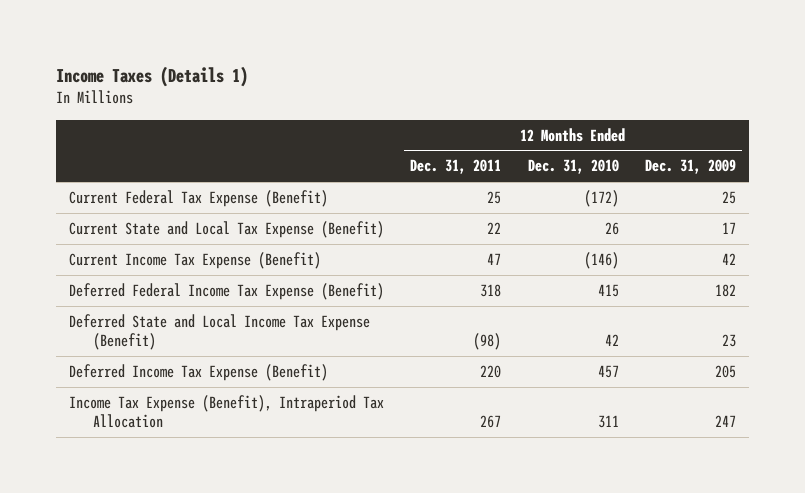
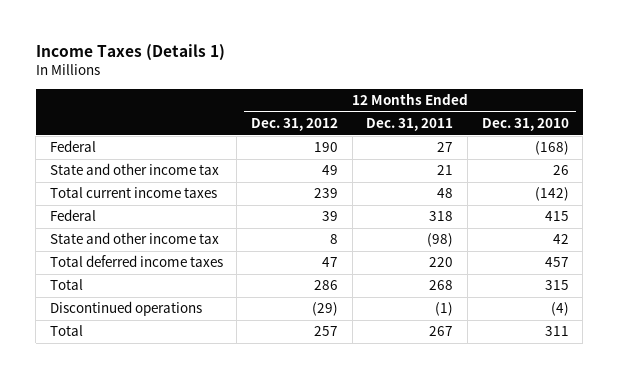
[644,159,736,175] Dec. 31, 2009 -> none
none -> [251,118,339,132] Dec. 31, 2012
[69,190,329,208] Current Federal Tax Expense (Benefit) -> [49,140,96,153] Federal
[487,191,502,205] 25 -> [437,142,454,153] 27
[583,190,619,208] (172) -> [534,141,569,156] (168)
[69,221,385,239] Current State and Local Tax Expense (Benefit) -> [49,163,219,176] State and other income tax
[487,222,502,235] 22 -> [437,165,454,176] 21
[69,252,322,270] Current Income Tax Expense (Benefit) -> [49,187,217,199] Total current income taxes
[487,253,502,266] 47 -> [437,188,454,199] 48
[583,252,619,270] (146) -> [534,187,569,202] (142)
[69,283,385,301] Deferred Federal Income Tax Expense (Benefit) -> [49,209,96,222] Federal
[69,314,371,351] Deferred State and Local Income Tax Expense (Benefit) -> [49,232,219,245] State and other income tax
[69,364,329,382] Deferred Income Tax Expense (Benefit) -> [49,255,223,268] Total deferred income taxes
none -> [49,279,83,291] Total
none -> [49,301,202,317] Discontinued operations
[69,395,385,429] Income Tax Expense (Benefit), Intraperiod Tax Allocation -> [49,325,83,337] Total

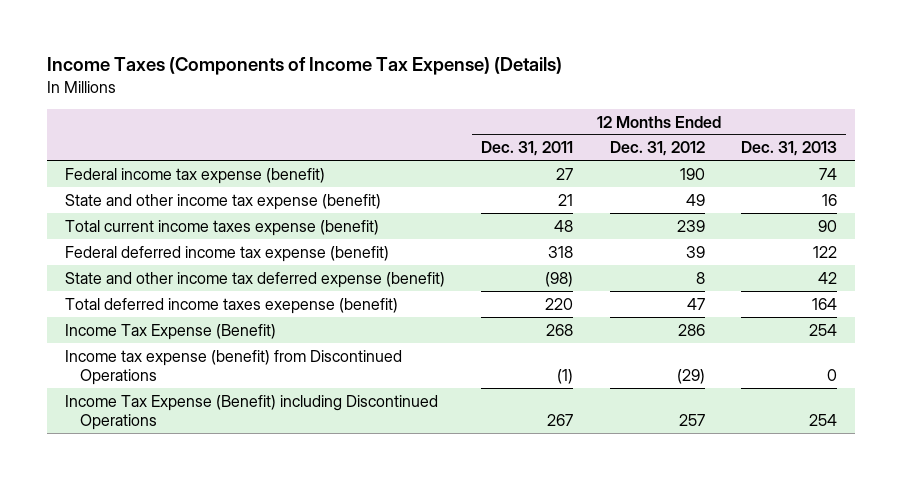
[35,43,225,61] Income Taxes (Details 1) -> [46,57,562,76] Income Taxes (Components of Income Tax Expense) (Details)
[481,118,569,132] Dec. 31, 2010 -> none
none -> [740,141,837,157] Dec. 31, 2013
[49,140,96,153] Federal -> [64,167,325,184] Federal income tax expense (benefit)
[49,163,219,176] State and other income tax -> [64,193,381,210] State and other income tax expense (benefit)
[49,187,217,199] Total current income taxes -> [64,219,379,236] Total current income taxes expense (benefit)
[49,209,96,222] Federal -> [64,245,389,262] Federal deferred income tax expense (benefit)
[49,232,219,245] State and other income tax -> [64,271,445,288] State and other income tax deferred expense (benefit)
[49,255,223,268] Total deferred income taxes -> [64,297,398,314] Total deferred income taxes exepense (benefit)
[49,279,83,291] Total -> [64,323,276,340] Income Tax Expense (Benefit)
[49,301,202,317] Discontinued operations -> [64,349,402,385] Income tax expense (benefit) from Discontinued Operations
[49,325,83,337] Total -> [64,394,438,430] Income Tax Expense (Benefit) including Discontinued Operations

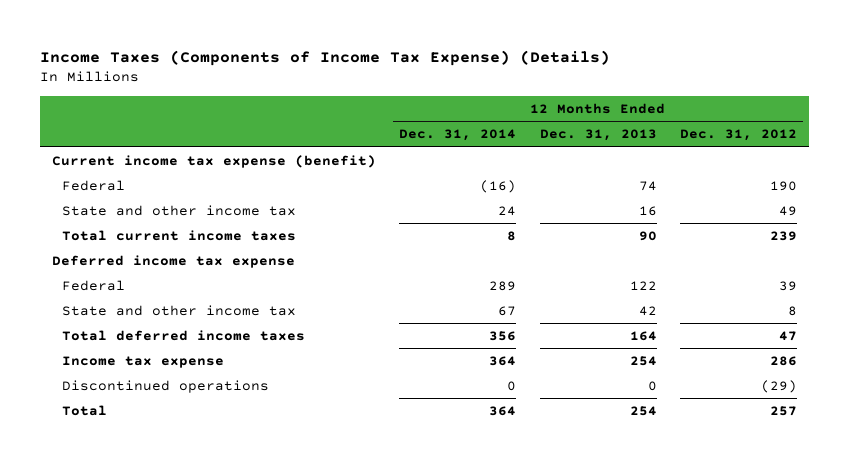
[481,141,574,157] Dec. 31, 2011 -> none
none -> [399,129,517,142] Dec. 31, 2014
none -> [51,154,376,168] Current income tax expense (benefit)
[64,167,325,184] Federal income tax expense (benefit) -> [61,179,125,191] Federal
[64,193,381,210] State and other income tax expense (benefit) -> [61,204,296,216] State and other income tax
[64,219,379,236] Total current income taxes expense (benefit) -> [61,229,296,241] Total current income taxes
none -> [51,254,295,268] Deferred income tax expense
[64,245,389,262] Federal deferred income tax expense (benefit) -> [61,279,125,291] Federal
[64,271,445,288] State and other income tax deferred expense (benefit) -> [61,304,296,316] State and other income tax
[64,297,398,314] Total deferred income taxes exepense (benefit) -> [61,329,305,341] Total deferred income taxes
[64,323,276,340] Income Tax Expense (Benefit) -> [61,355,224,368] Income tax expense
[64,349,402,385] Income tax expense (benefit) from Discontinued Operations -> [61,379,269,393] Discontinued operations
[64,394,438,430] Income Tax Expense (Benefit) including Discontinued Operations -> [61,404,107,416] Total

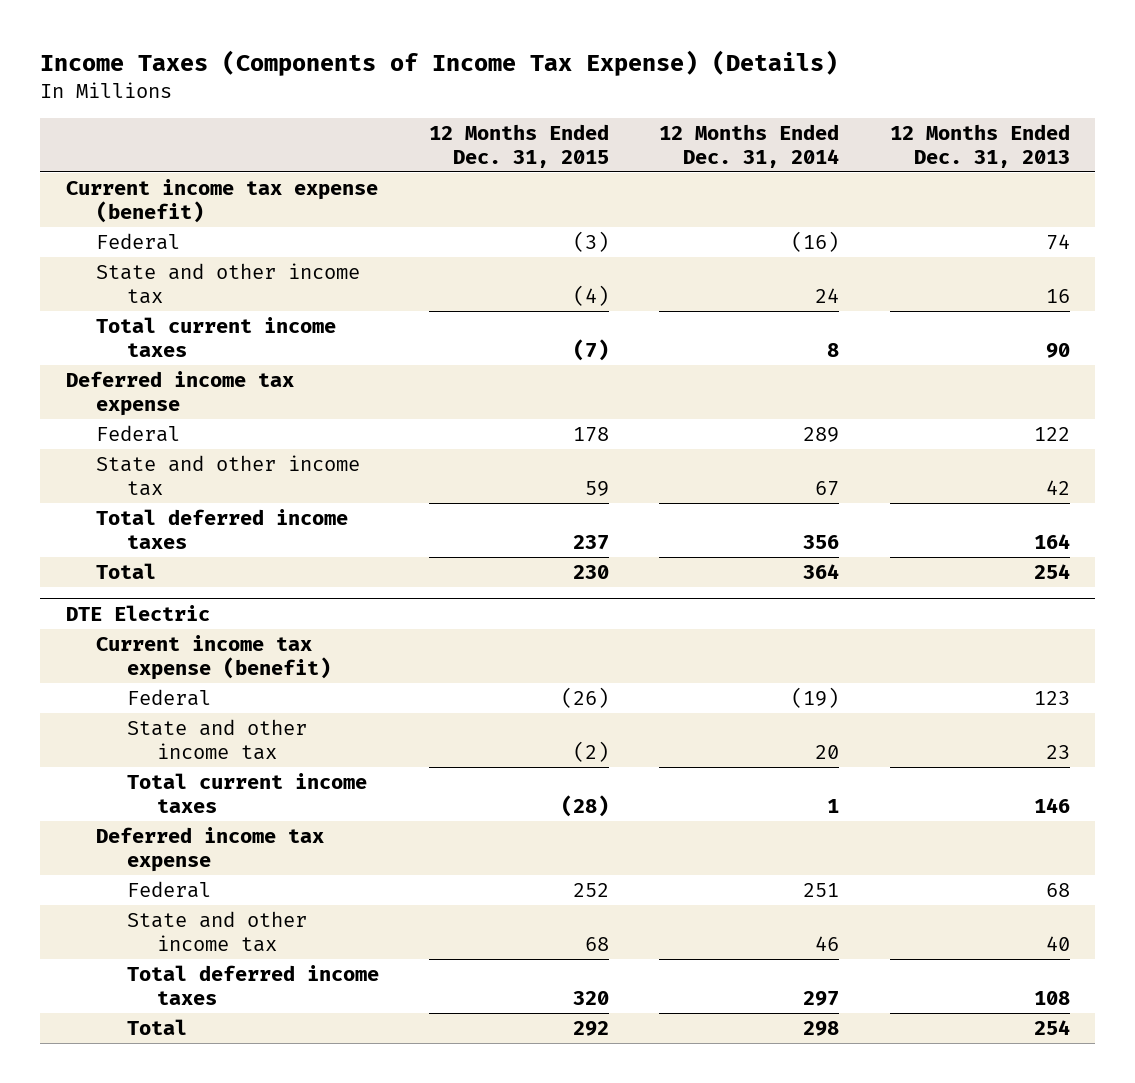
[680,129,798,142] Dec. 31, 2012 -> none
none -> [429,123,610,168] 12 Months Ended Dec. 31, 2015
[61,355,224,368] Income tax expense -> none
[61,379,269,393] Discontinued operations -> none
none -> [65,604,210,621] DTE Electric
none -> [96,635,331,680] Current income tax expense (benefit)
none -> [126,689,211,707] Federal
none -> [126,719,307,760] State and other income tax
none -> [126,773,367,813] Total current income taxes
none -> [96,827,325,872] Deferred income tax expense
none -> [126,881,211,899] Federal
none -> [126,911,307,952] State and other income tax
none -> [126,965,379,1005] Total deferred income taxes
none -> [126,1019,187,1036] Total

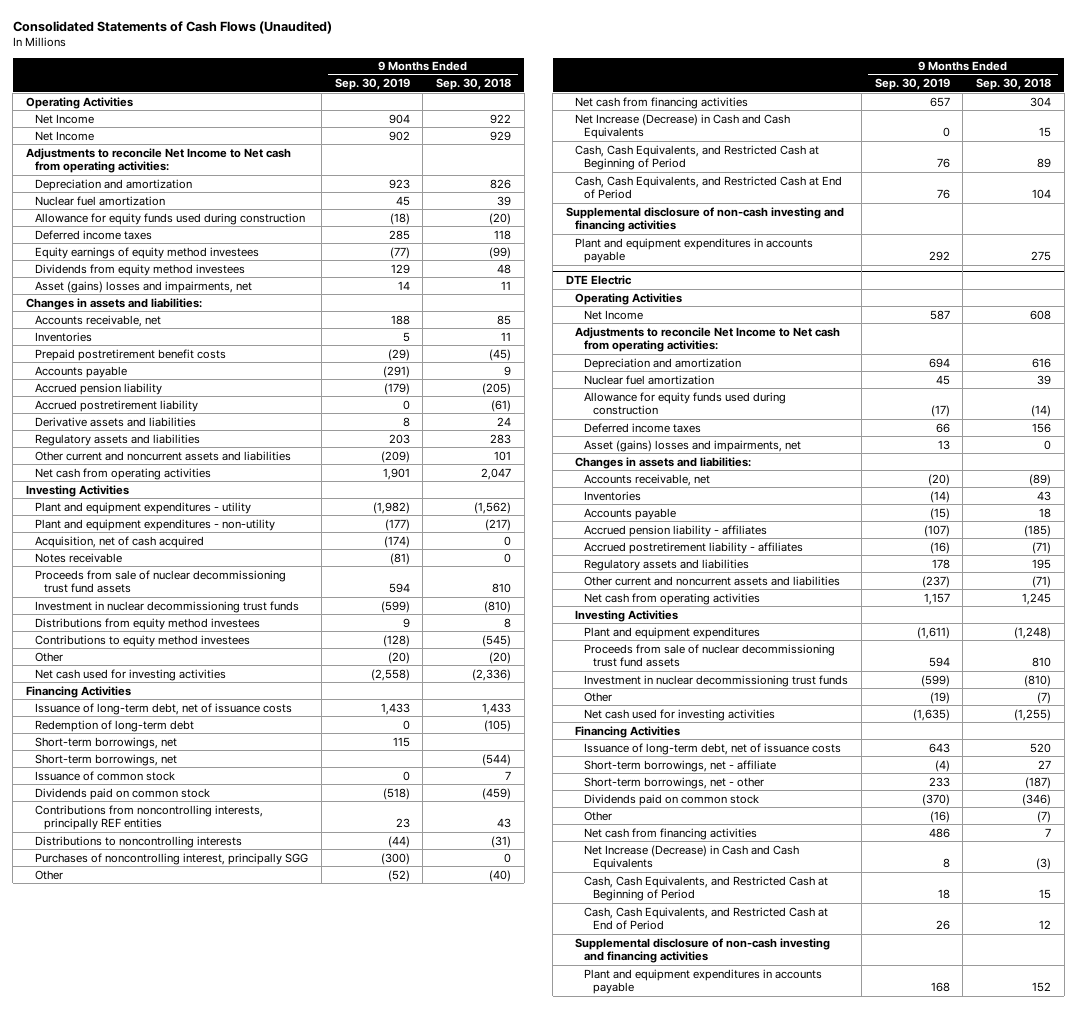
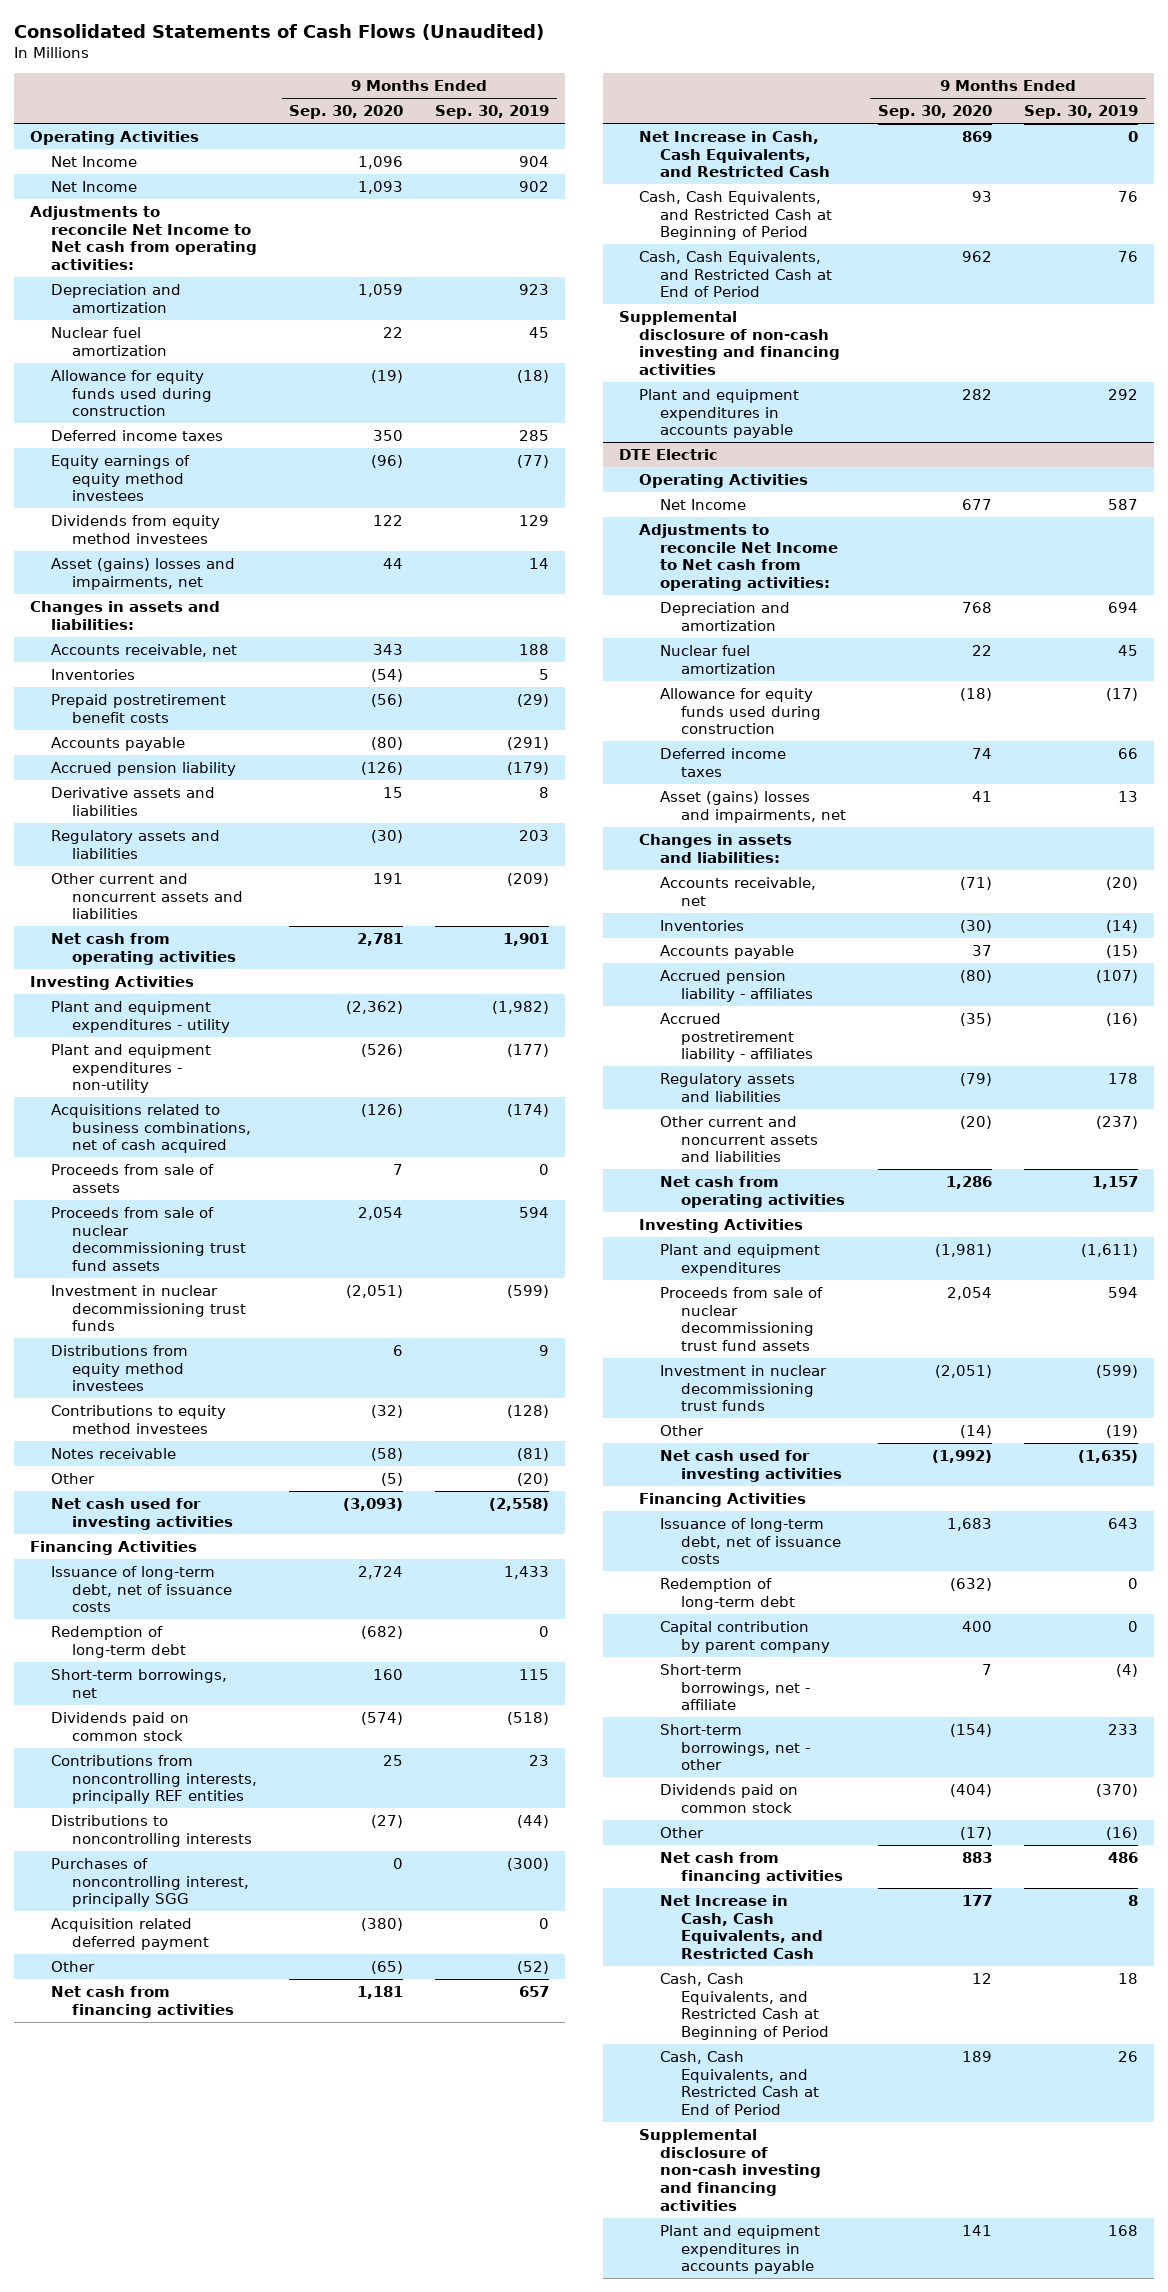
[435,78,511,91] Sep. 30, 2018 -> none
none -> [289,105,404,120] Sep. 30, 2020
[35,399,199,412] Accrued postretirement liability -> none
[35,535,205,548] Acquisition, net of cash acquired -> [51,1104,251,1154] Acquisitions related to business combinations, net of cash acquired
none -> [51,1164,215,1193] Proceeds from sale of assets
[35,552,123,563] Notes receivable -> [51,1448,177,1460] Notes receivable
[35,753,178,766] Short-term borrowings, net -> none
[35,770,176,781] Issuance of common stock -> none
none -> [51,1918,209,1950] Acquisition related deferred payment
[575,113,791,140] Net Increase (Decrease) in Cash and Cash Equivalents -> [639,131,831,178] Net Increase in Cash, Cash Equivalents, and Restricted Cash
none -> [660,1578,796,1610] Redemption of long-term debt
none -> [660,1621,831,1653] Capital contribution by parent company
[584,844,800,871] Net Increase (Decrease) in Cash and Cash Equivalents -> [660,1895,824,1960] Net Increase in Cash, Cash Equivalents, and Restricted Cash

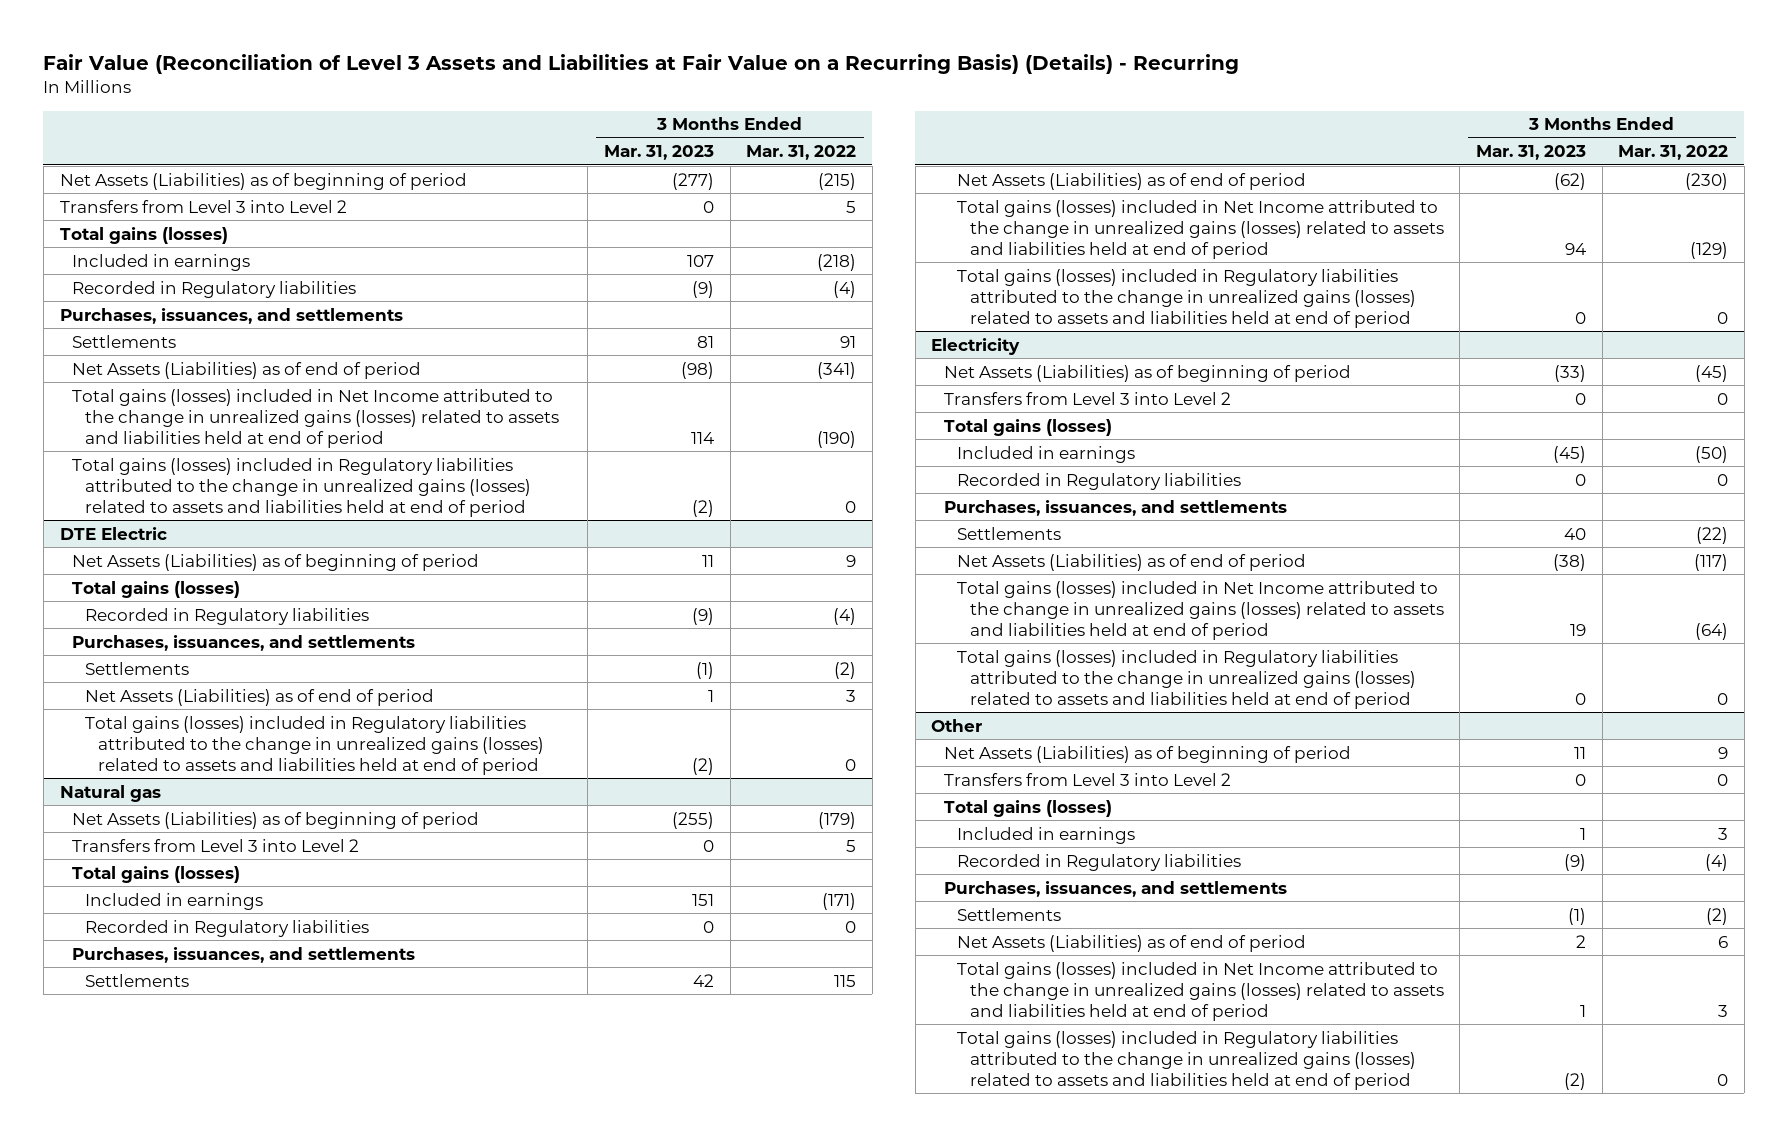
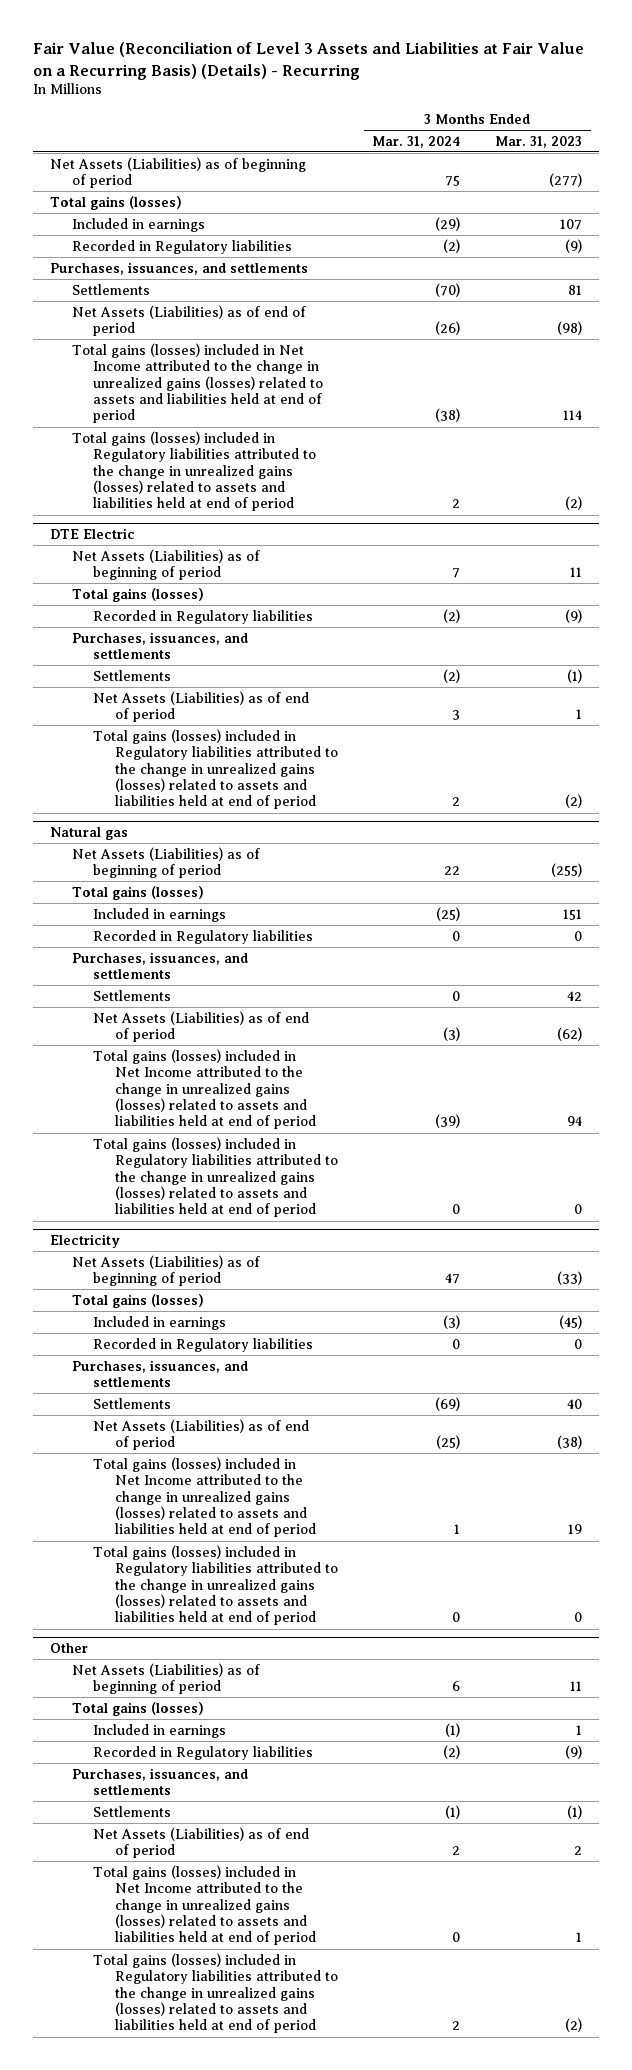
[746,145,857,161] Mar. 31, 2022 -> none
none -> [372,135,461,148] Mar. 31, 2024
[59,199,347,213] Transfers from Level 3 into Level 2 -> none
[72,838,360,852] Transfers from Level 3 into Level 2 -> none
[944,391,1232,405] Transfers from Level 3 into Level 2 -> none
[944,772,1232,786] Transfers from Level 3 into Level 2 -> none

